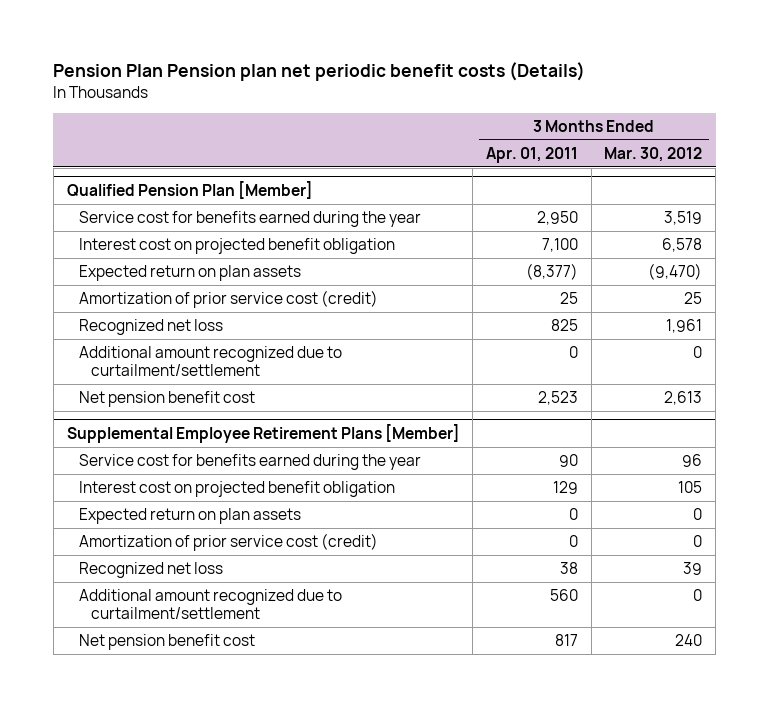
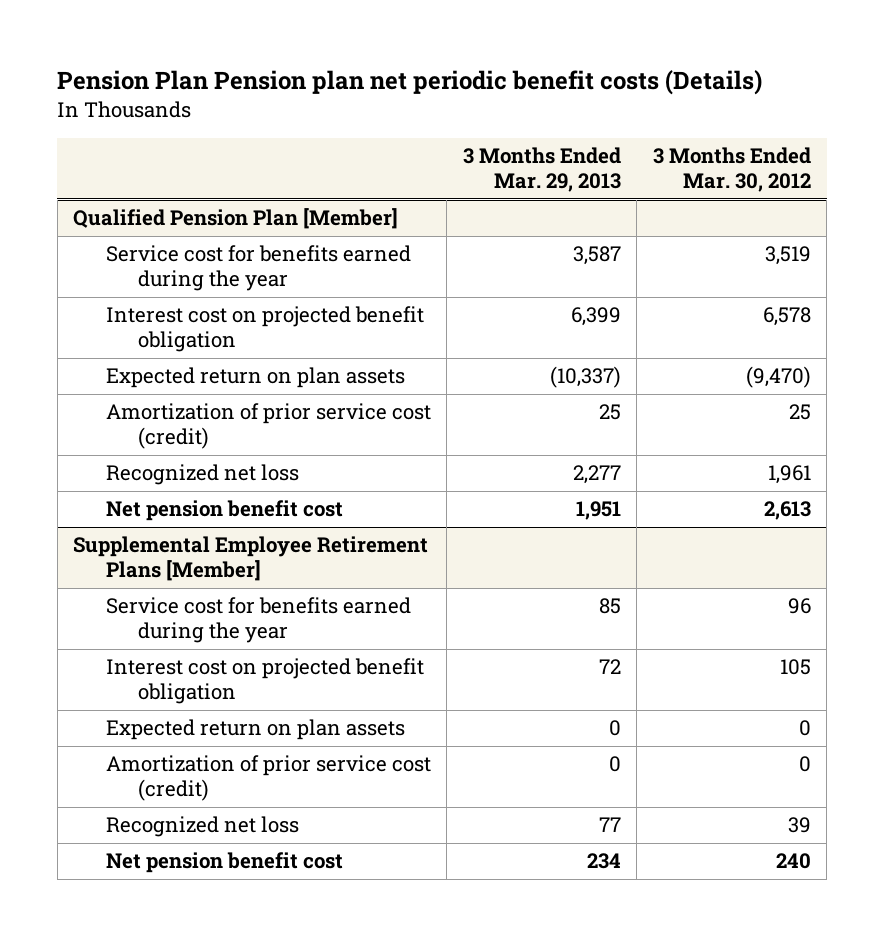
[485,146,578,163] Apr. 01, 2011 -> none
none -> [462,147,621,193] 3 Months Ended Mar. 29, 2013
[78,345,342,376] Additional amount recognized due to curtailment/settlement -> none
[78,588,342,619] Additional amount recognized due to curtailment/settlement -> none

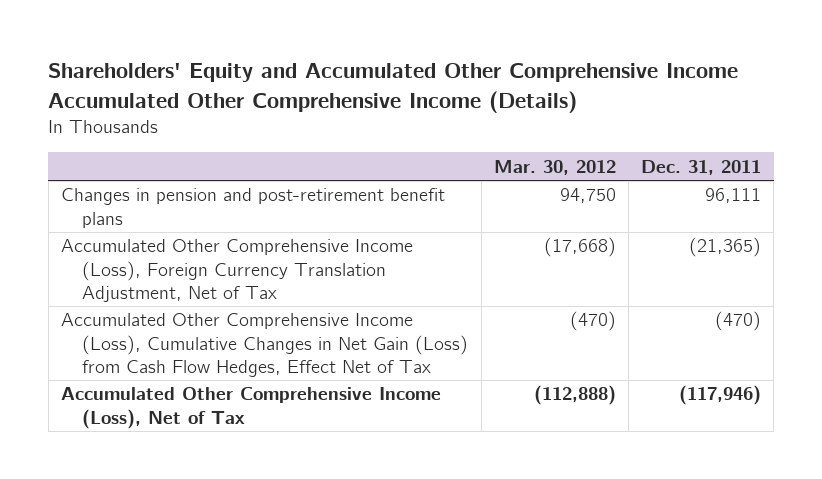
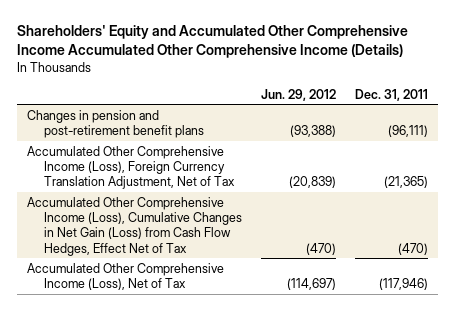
[493,159,616,175] Mar. 30, 2012 -> none
none -> [261,88,337,101] Jun. 29, 2012
[704,188,761,204] 96,111 -> [388,125,429,138] (96,111)

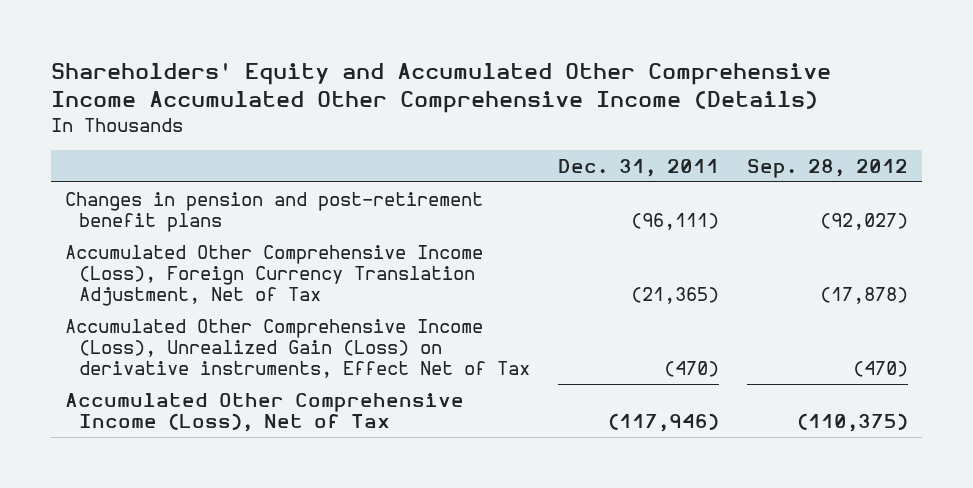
[261,88,337,101] Jun. 29, 2012 -> none
none -> [747,158,909,178] Sep. 28, 2012
[26,196,243,256] Accumulated Other Comprehensive Income (Loss), Cumulative Changes in Net Gain (Loss) from Cash Flow Hedges, Effect Net of Tax -> [64,318,530,379] Accumulated Other Comprehensive Income (Loss), Unrealized Gain (Loss) on derivative instruments, Effect Net of Tax

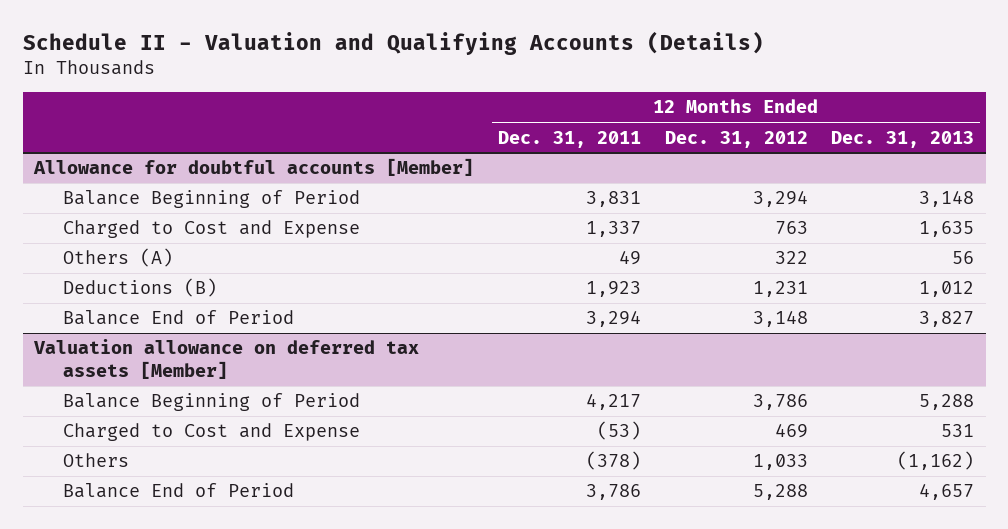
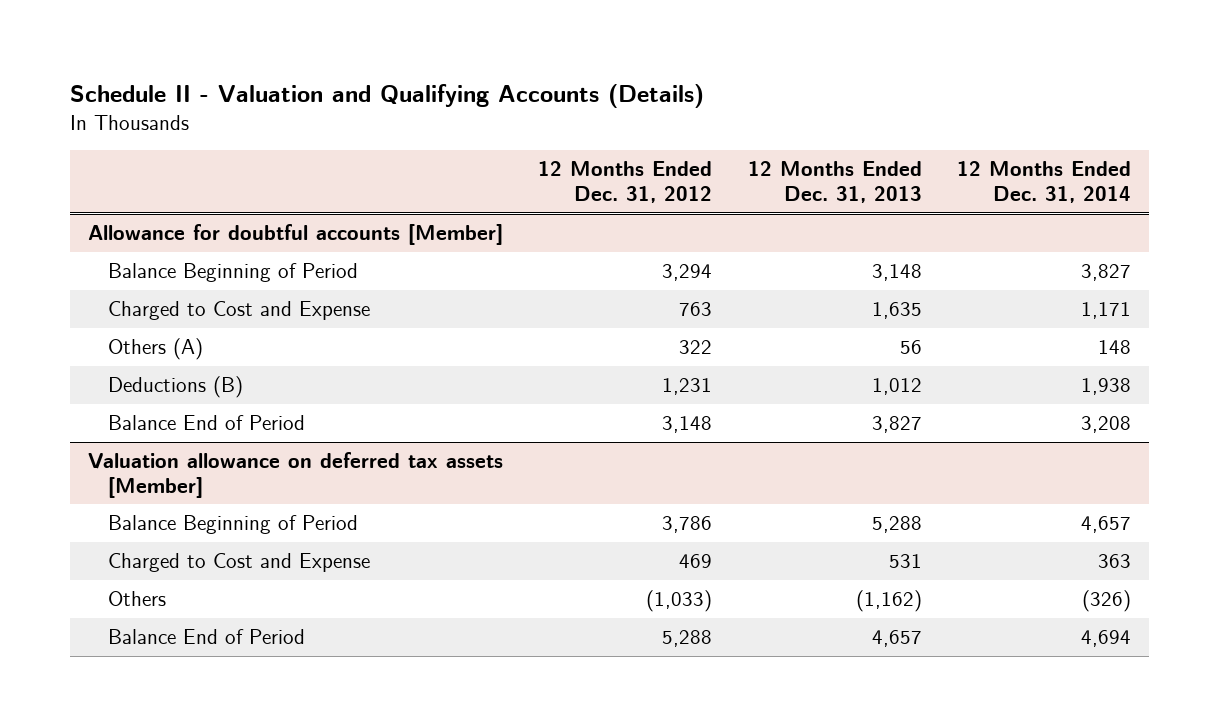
[497,130,641,148] Dec. 31, 2011 -> none
none -> [957,161,1132,204] 12 Months Ended Dec. 31, 2014
[752,454,808,471] 1,033 -> [646,590,713,613] (1,033)

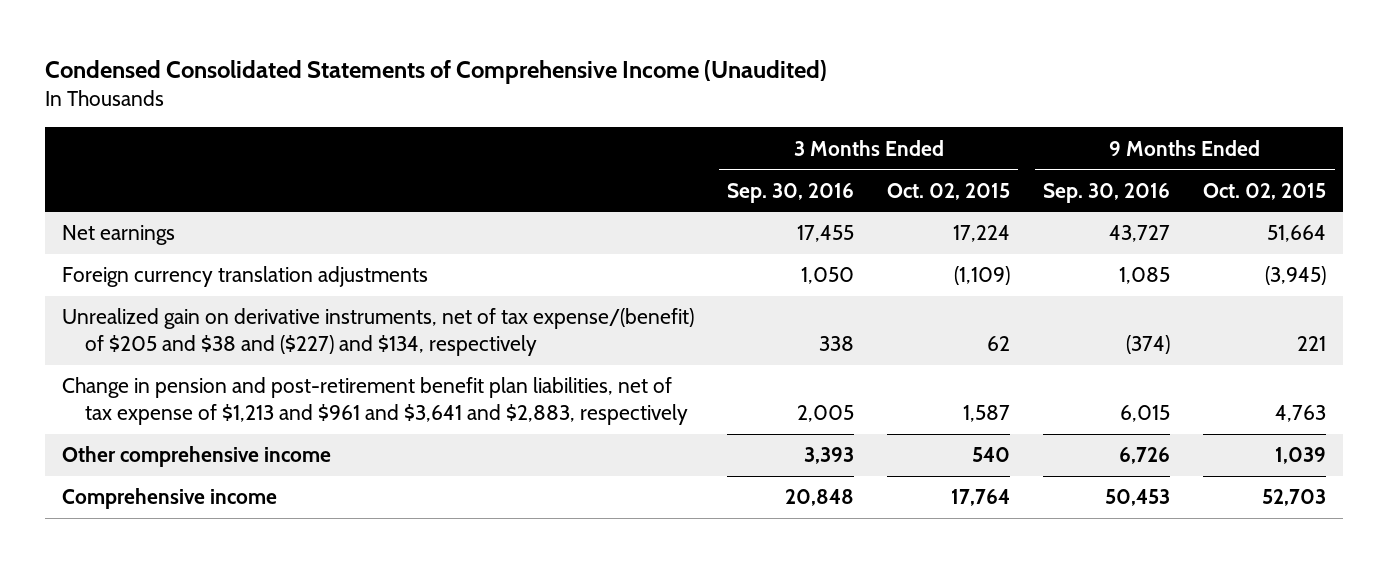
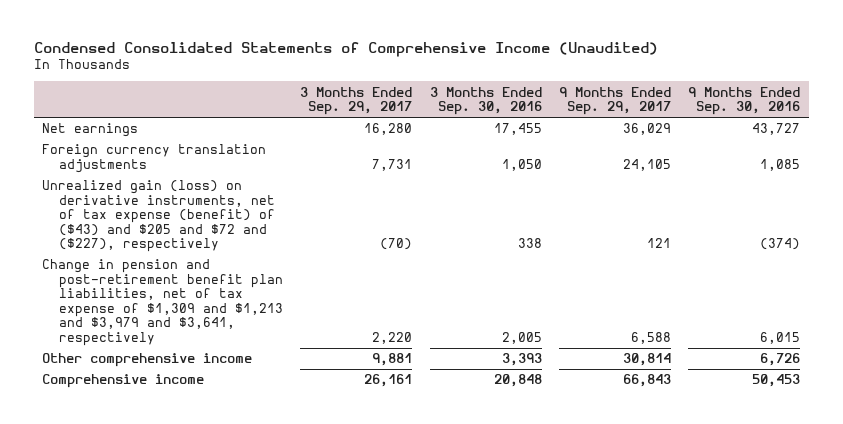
[887,182,1011,200] Oct. 02, 2015 -> none
[1203,182,1327,200] Oct. 02, 2015 -> none
none -> [300,86,413,116] 3 Months Ended Sep. 29, 2017
none -> [558,86,671,116] 9 Months Ended Sep. 29, 2017
[61,308,694,357] Unrealized gain on derivative instruments, net of tax expense/(benefit) of $205 and $38 and ($227) and $134, respectively -> [42,180,275,253] Unrealized gain (loss) on derivative instruments, net of tax expense (benefit) of ($43) and $205 and $72 and ($227), respectively
[61,377,689,426] Change in pension and post-retirement benefit plan liabilities, net of tax expense of $1,213 and $961 and $3,641 and $2,883, respectively -> [42,259,283,347] Change in pension and post-retirement benefit plan liabilities, net of tax expense of $1,309 and $1,213 and $3,979 and $3,641, respectively

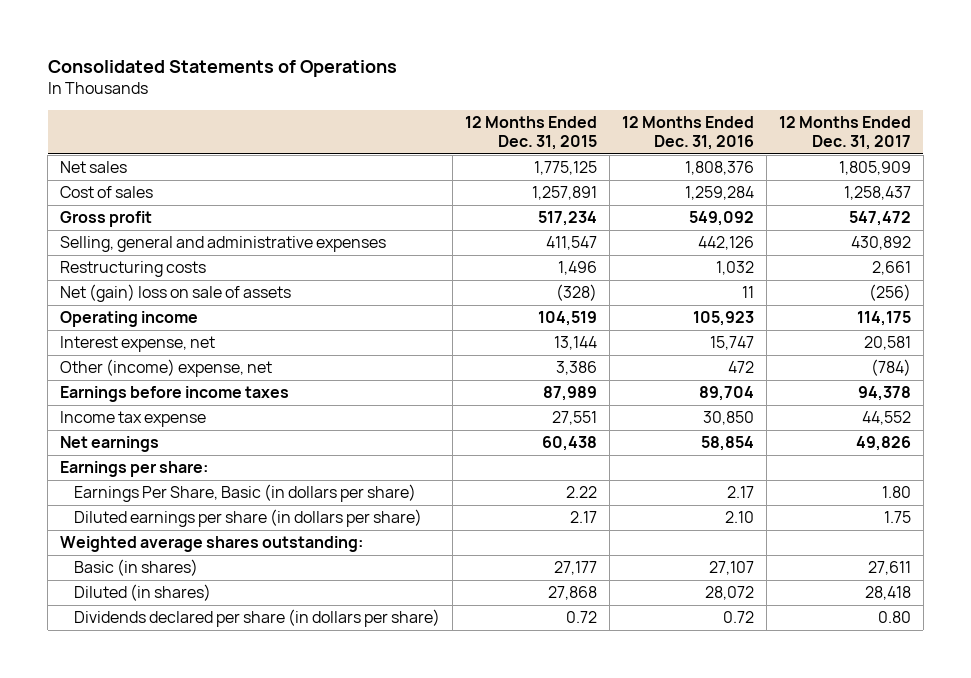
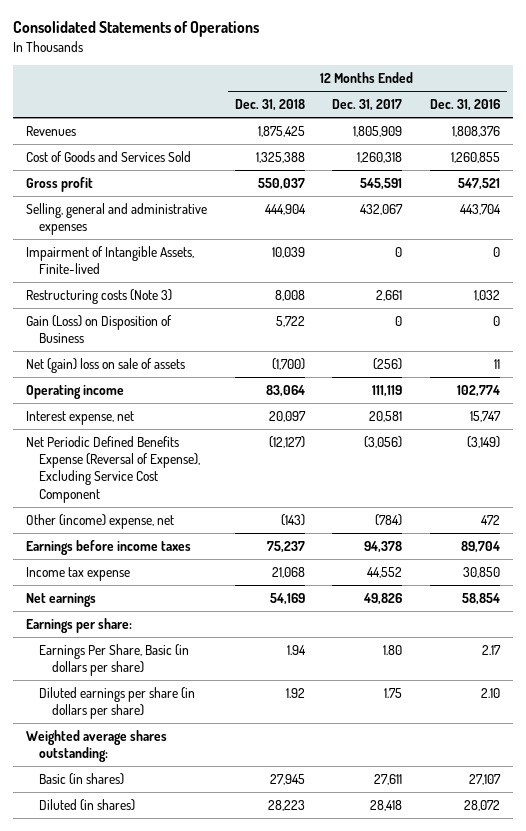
[464,115,597,151] 12 Months Ended Dec. 31, 2015 -> none
none -> [234,98,305,111] Dec. 31, 2018
[60,186,154,199] Cost of sales -> none
[60,161,128,174] Net sales -> [26,125,77,136] Revenues
none -> [26,150,192,162] Cost of Goods and Services Sold
[688,211,754,227] 549,092 -> [457,177,500,190] 547,521
[848,211,911,227] 547,472 -> [360,177,403,190] 545,591
[697,236,754,251] 442,126 -> [459,203,501,215] 443,704
[850,236,911,251] 430,892 -> [360,203,404,215] 432,067
none -> [26,245,195,275] Impairment of Intangible Assets, Finite-lived
[60,261,207,278] Restructuring costs -> [26,288,173,304] Restructuring costs (Note 3)
none -> [26,314,173,344] Gain (Loss) on Disposition of Business
[692,311,754,327] 105,923 -> [456,384,500,397] 102,774
[856,311,911,327] 114,175 -> [372,384,403,397] 111,119
none -> [26,435,201,503] Net Periodic Defined Benefits Expense (Reversal of Expense), Excluding Service Cost Component
[73,609,440,628] Dividends declared per share (in dollars per share) -> none

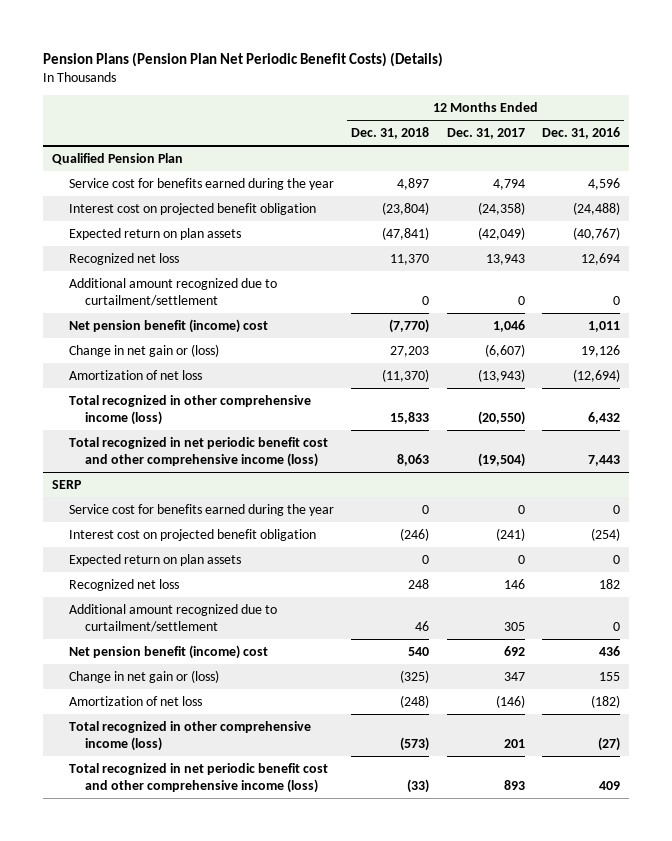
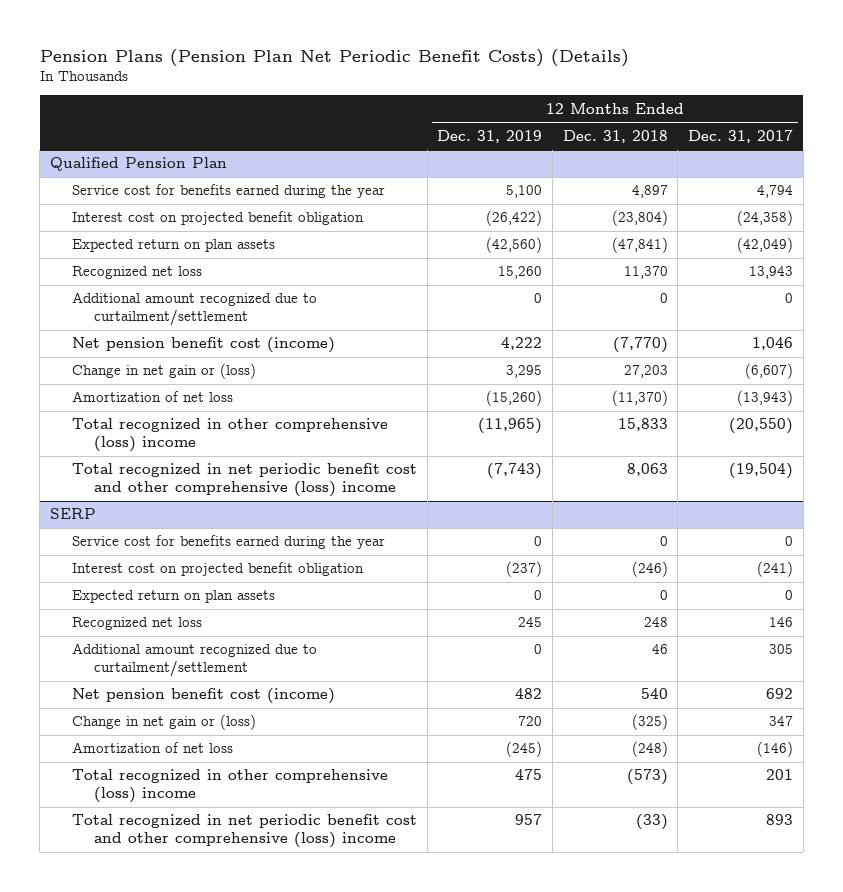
[542,126,621,139] Dec. 31, 2016 -> none
none -> [437,129,543,143] Dec. 31, 2019
[68,318,268,333] Net pension benefit (income) cost -> [71,337,335,354] Net pension benefit cost (income)
[68,394,311,425] Total recognized in other comprehensive income (loss) -> [71,418,388,453] Total recognized in other comprehensive (loss) income
[68,436,328,467] Total recognized in net periodic benefit cost and other comprehensive income (loss) -> [71,463,417,498] Total recognized in net periodic benefit cost and other comprehensive (loss) income
[68,644,268,659] Net pension benefit (income) cost -> [71,688,335,705] Net pension benefit cost (income)
[68,720,311,751] Total recognized in other comprehensive income (loss) -> [71,769,388,804] Total recognized in other comprehensive (loss) income
[68,762,328,793] Total recognized in net periodic benefit cost and other comprehensive income (loss) -> [71,814,417,849] Total recognized in net periodic benefit cost and other comprehensive (loss) income

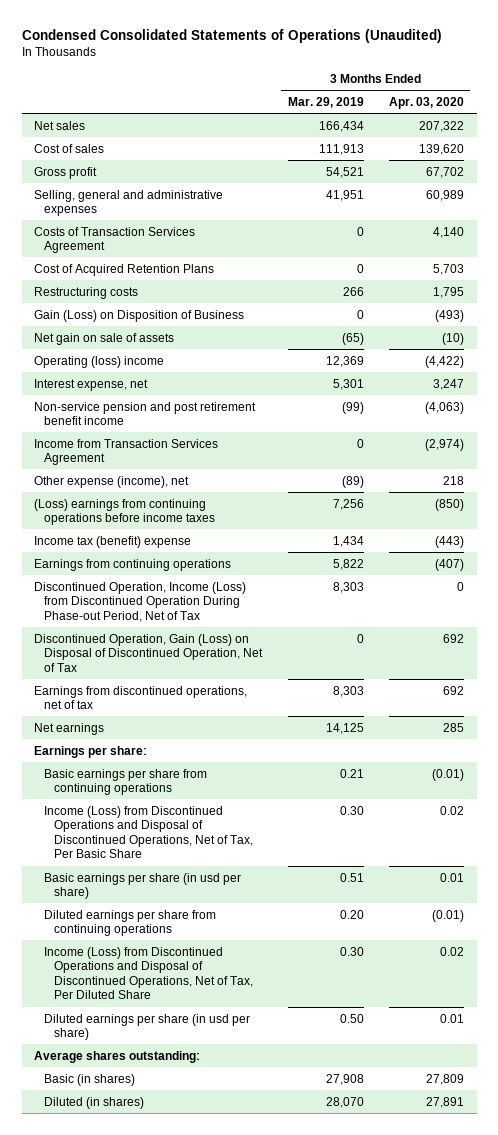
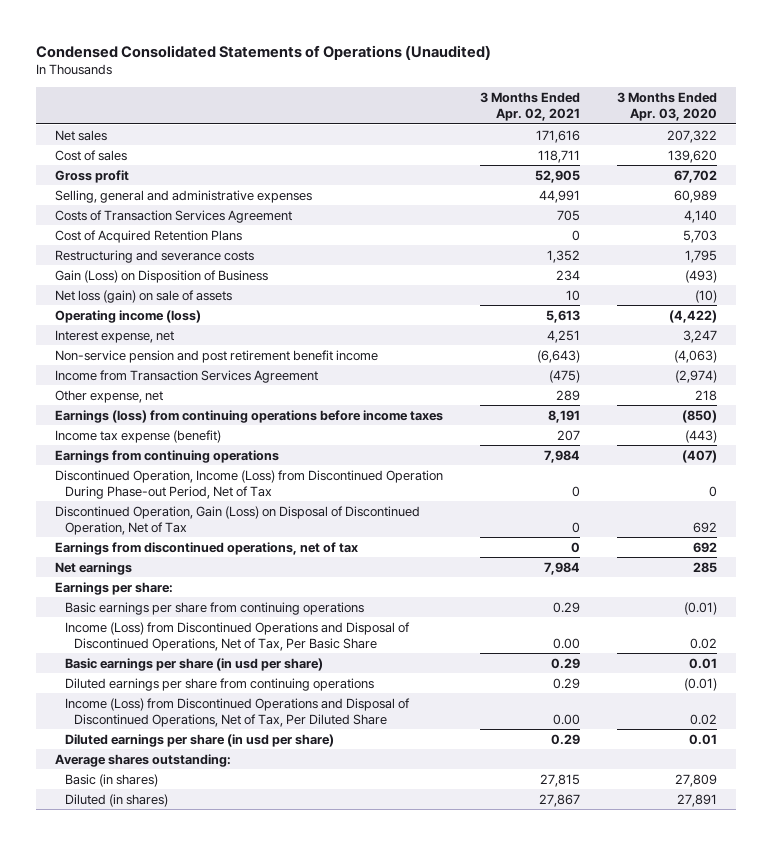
[287,97,364,109] Mar. 29, 2019 -> none
none -> [479,92,580,122] 3 Months Ended Apr. 02, 2021
[34,286,139,299] Restructuring costs -> [54,249,254,263] Restructuring and severance costs
[34,332,175,345] Net gain on sale of assets -> [54,289,232,303] Net loss (gain) on sale of assets
[34,355,165,368] Operating (loss) income -> [54,309,201,323] Operating income (loss)
[34,475,190,488] Other expense (income), net -> [54,389,163,403] Other expense, net
[34,498,216,526] (Loss) earnings from continuing operations before income taxes -> [54,409,443,423] Earnings (loss) from continuing operations before income taxes
[34,535,192,548] Income tax (benefit) expense -> [54,429,221,443] Income tax expense (benefit)

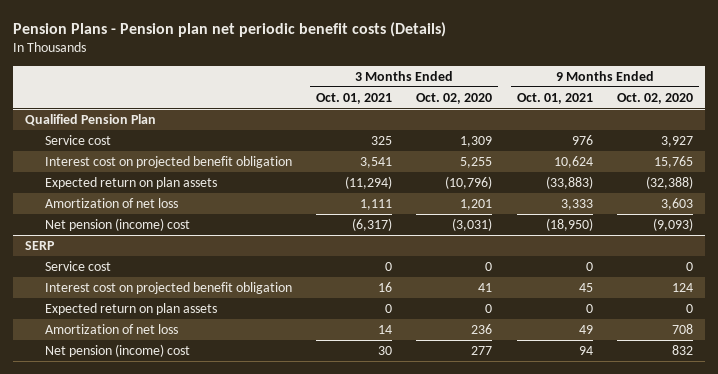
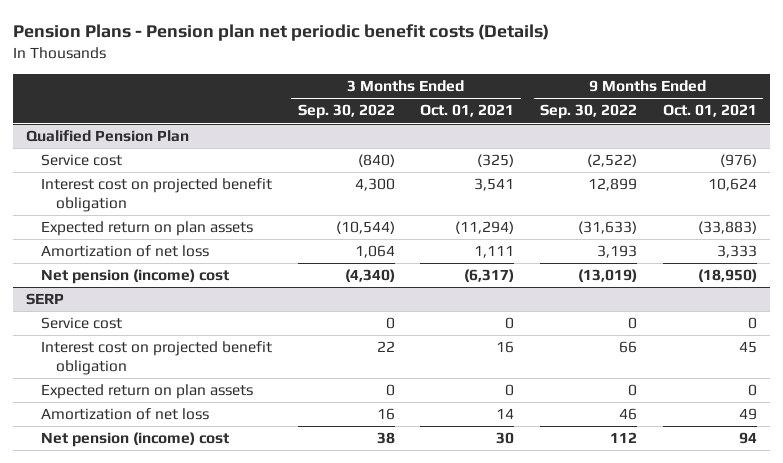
[416,92,493,104] Oct. 02, 2020 -> none
[616,92,693,104] Oct. 02, 2020 -> none
none -> [297,104,395,120] Sep. 30, 2022
none -> [540,104,638,120] Sep. 30, 2022
[371,135,393,145] 325 -> [477,154,515,168] (325)
[571,134,593,145] 976 -> [719,154,757,168] (976)

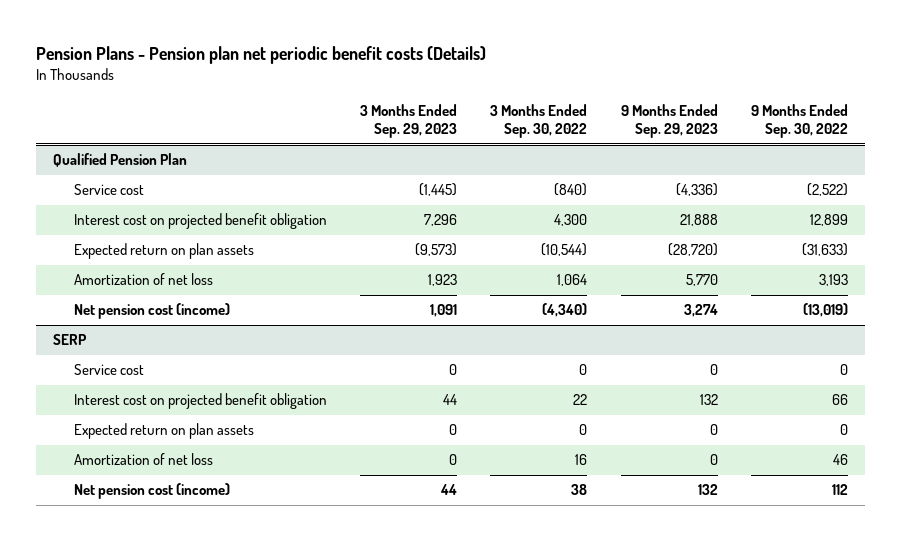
[420,104,515,118] Oct. 01, 2021 -> none
[662,104,757,118] Oct. 01, 2021 -> none
none -> [360,103,458,139] 3 Months Ended Sep. 29, 2023
none -> [620,103,718,139] 9 Months Ended Sep. 29, 2023
[40,269,229,285] Net pension (income) cost -> [73,303,230,320] Net pension cost (income)
[40,432,229,448] Net pension (income) cost -> [73,483,230,500] Net pension cost (income)

